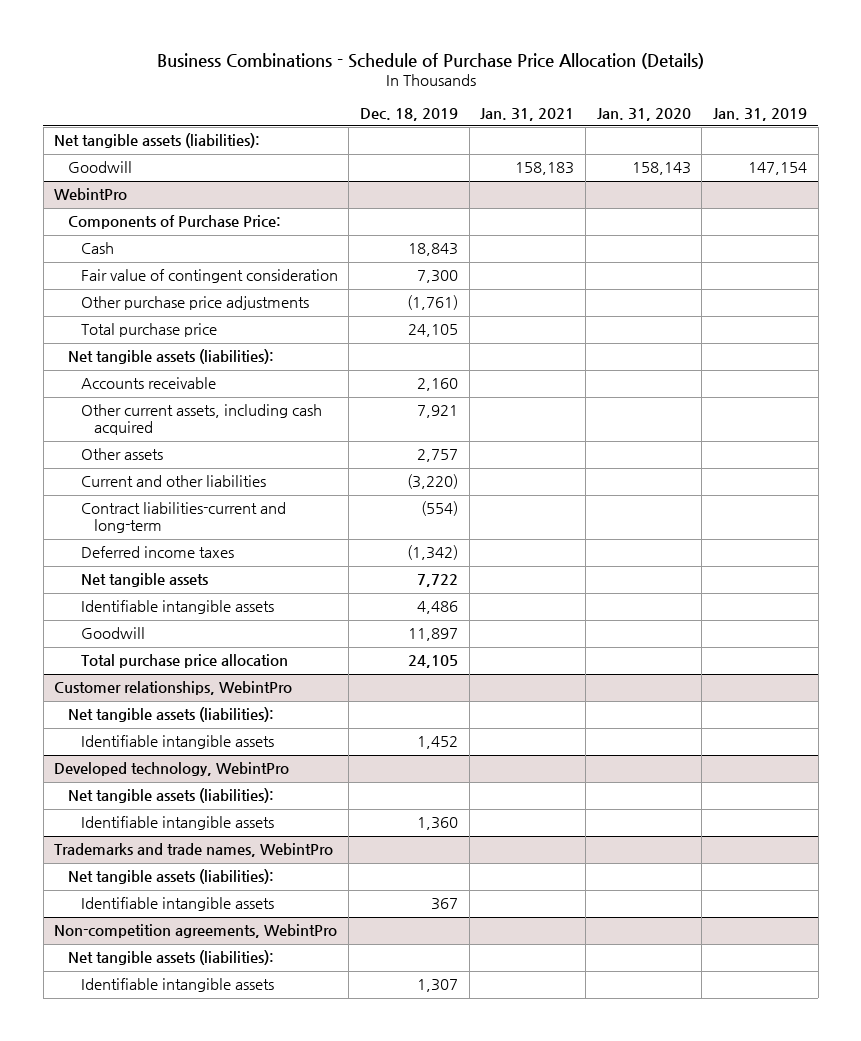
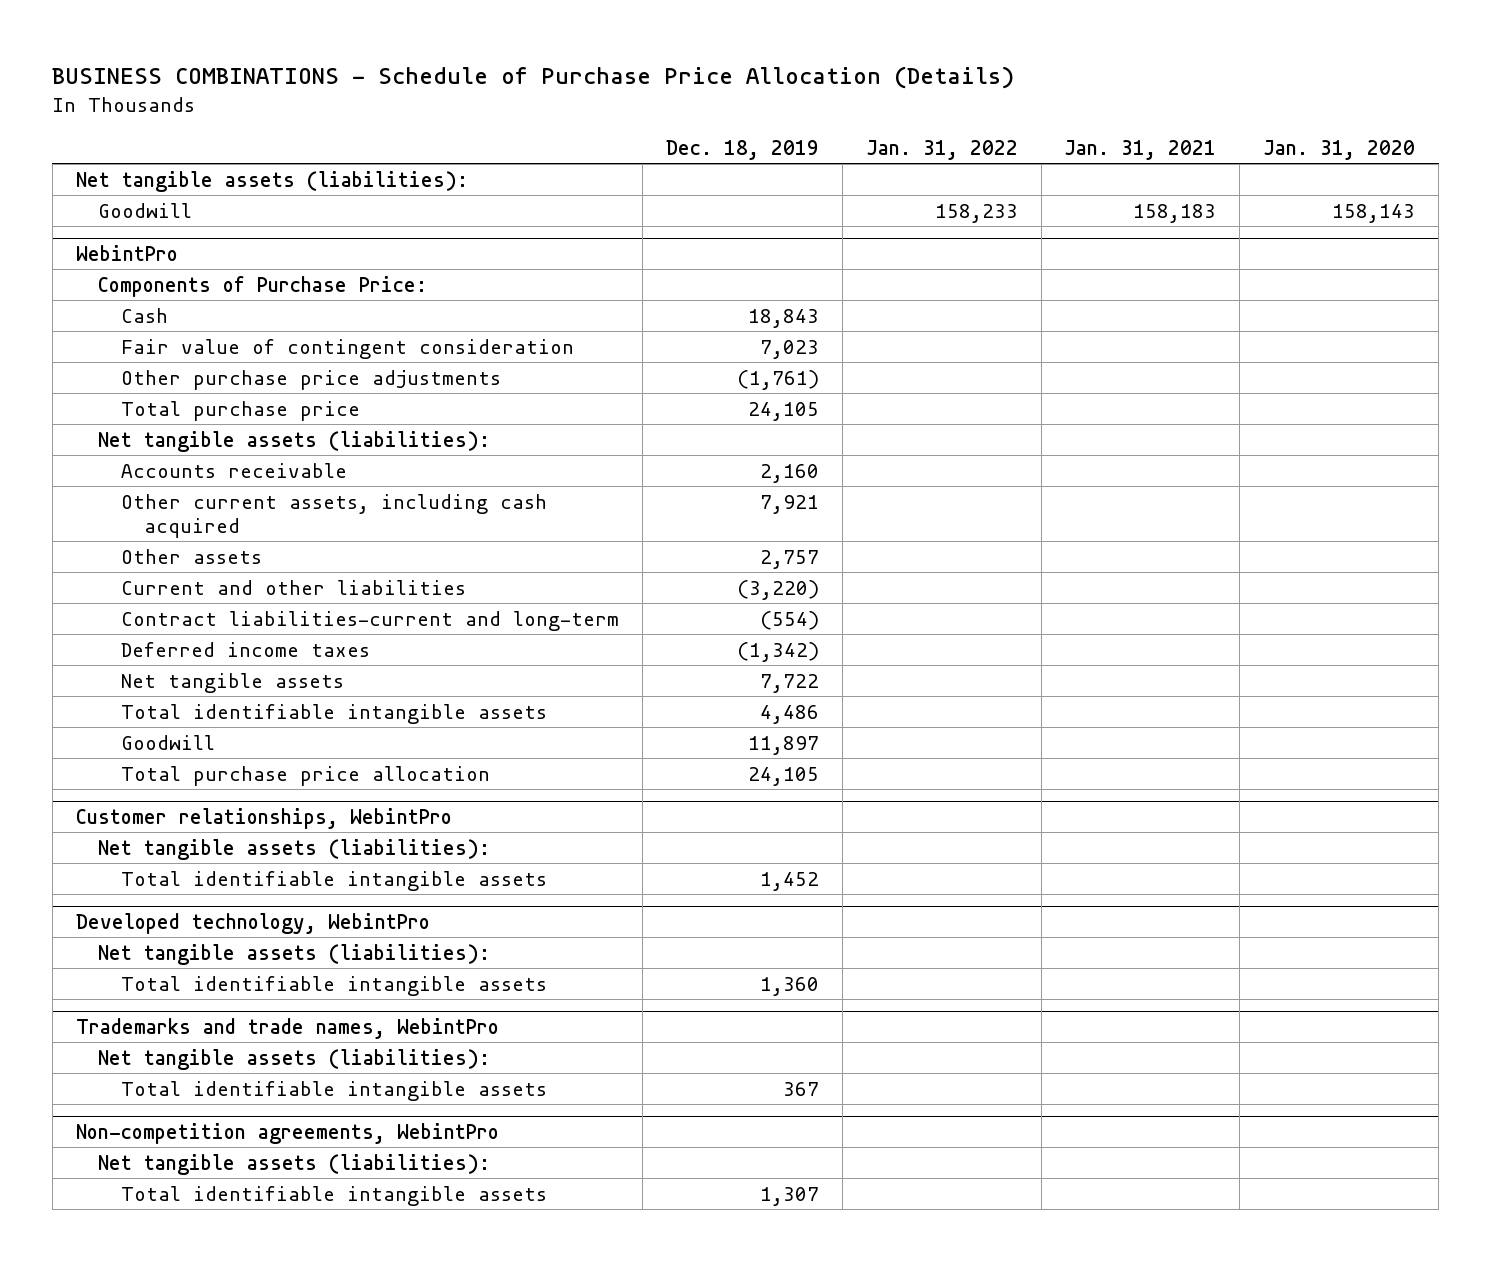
[156,52,704,69] Business Combinations - Schedule of Purchase Price Allocation (Details) -> [52,65,1015,89] BUSINESS COMBINATIONS - Schedule of Purchase Price Allocation (Details)
[712,107,807,121] Jan. 31, 2019 -> none
none -> [865,139,1018,160] Jan. 31, 2022
[416,270,458,284] 7,300 -> [759,339,819,359] 7,023
[80,600,274,615] Identifiable intangible assets -> [121,703,548,724] Total identifiable intangible assets
[80,735,274,750] Identifiable intangible assets -> [121,870,548,891] Total identifiable intangible assets
[80,816,274,831] Identifiable intangible assets -> [121,975,548,996] Total identifiable intangible assets
[80,897,274,912] Identifiable intangible assets -> [121,1080,548,1101] Total identifiable intangible assets
[80,978,274,993] Identifiable intangible assets -> [121,1185,548,1206] Total identifiable intangible assets

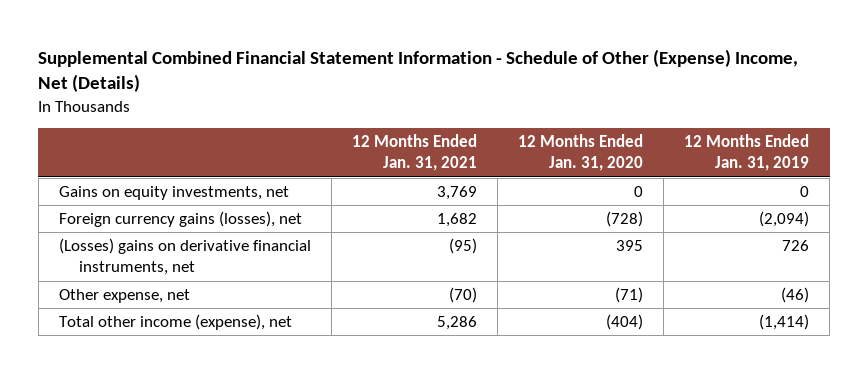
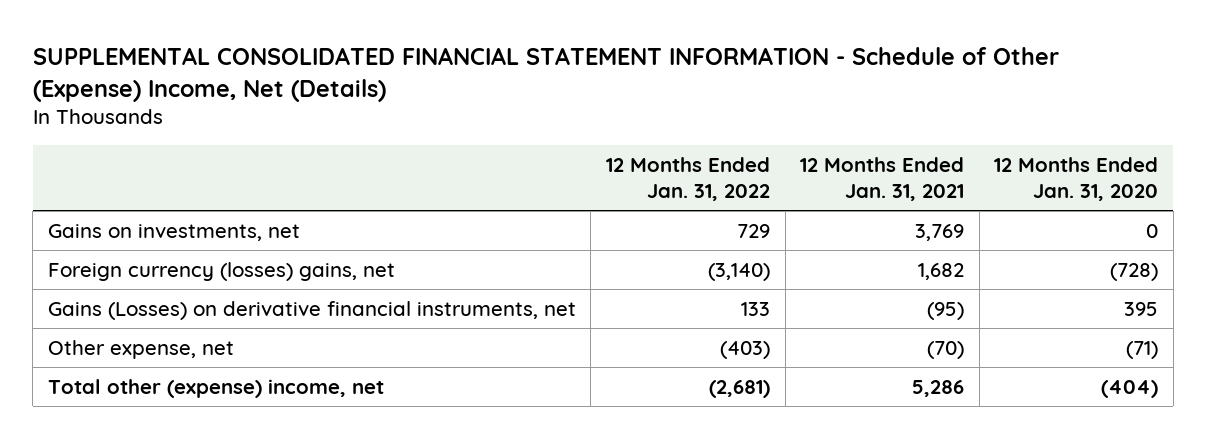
[38,48,799,93] Supplemental Combined Financial Statement Information - Schedule of Other (Expense) Income, Net (Details) -> [32,46,1059,102] SUPPLEMENTAL CONSOLIDATED FINANCIAL STATEMENT INFORMATION - Schedule of Other (Expense) Income, Net (Details)
[684,133,810,172] 12 Months Ended Jan. 31, 2019 -> none
none -> [606,156,771,202] 12 Months Ended Jan. 31, 2022
[58,185,289,200] Gains on equity investments, net -> [47,223,300,241] Gains on investments, net
[58,210,302,227] Foreign currency gains (losses), net -> [47,261,395,281] Foreign currency (losses) gains, net
[58,237,311,276] (Losses) gains on derivative financial instruments, net -> [47,300,576,320] Gains (Losses) on derivative financial instruments, net
[58,313,292,330] Total other income (expense), net -> [47,378,384,398] Total other (expense) income, net

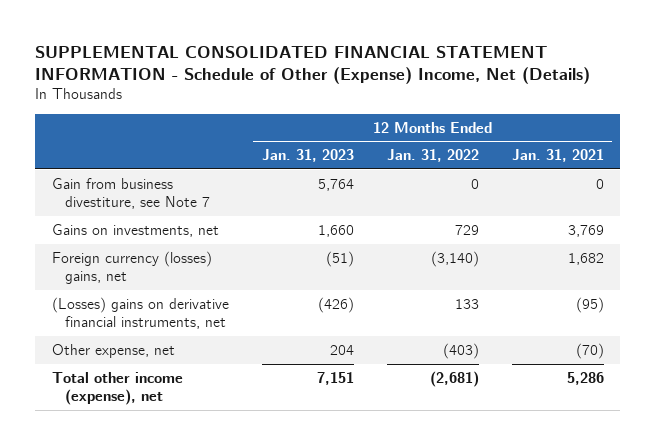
[994,156,1159,202] 12 Months Ended Jan. 31, 2020 -> none
none -> [261,149,354,163] Jan. 31, 2023
none -> [51,177,210,210] Gain from business divestiture, see Note 7
[47,300,576,320] Gains (Losses) on derivative financial instruments, net -> [51,296,229,330] (Losses) gains on derivative financial instruments, net
[47,378,384,398] Total other (expense) income, net -> [51,371,183,406] Total other income (expense), net

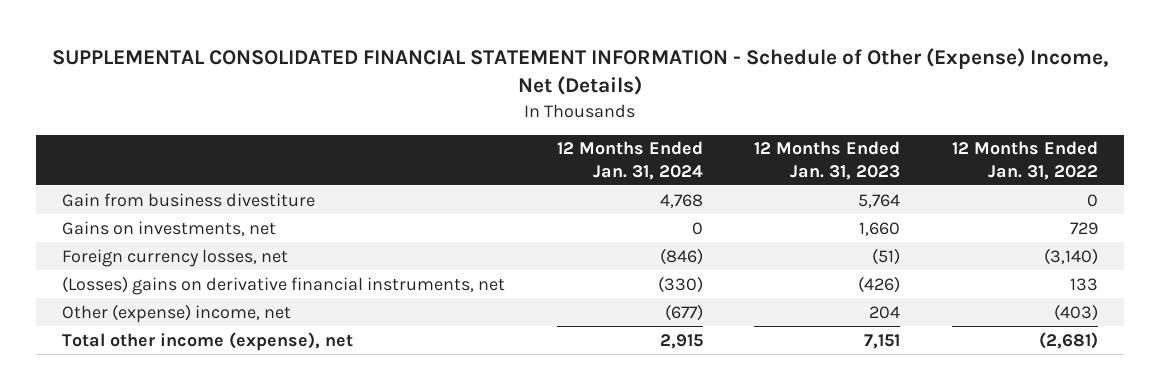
[511,149,604,163] Jan. 31, 2021 -> none
none -> [556,141,703,180] 12 Months Ended Jan. 31, 2024
[51,177,210,210] Gain from business divestiture, see Note 7 -> [61,192,315,207] Gain from business divestiture
[51,250,212,285] Foreign currency (losses) gains, net -> [61,248,288,267] Foreign currency losses, net
[51,343,175,358] Other expense, net -> [61,303,291,323] Other (expense) income, net

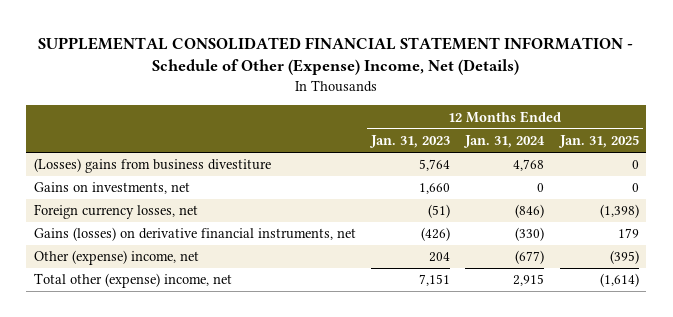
[952,141,1099,180] 12 Months Ended Jan. 31, 2022 -> none
none -> [557,135,639,149] Jan. 31, 2025
[61,192,315,207] Gain from business divestiture -> [33,158,271,174] (Losses) gains from business divestiture
[61,275,505,295] (Losses) gains on derivative financial instruments, net -> [33,227,356,242] Gains (losses) on derivative financial instruments, net
[61,331,353,351] Total other income (expense), net -> [33,273,232,289] Total other (expense) income, net

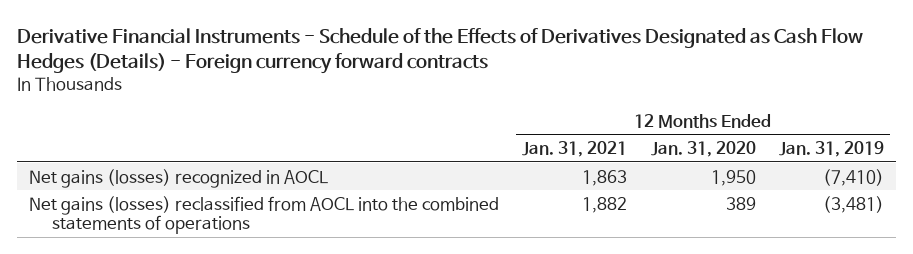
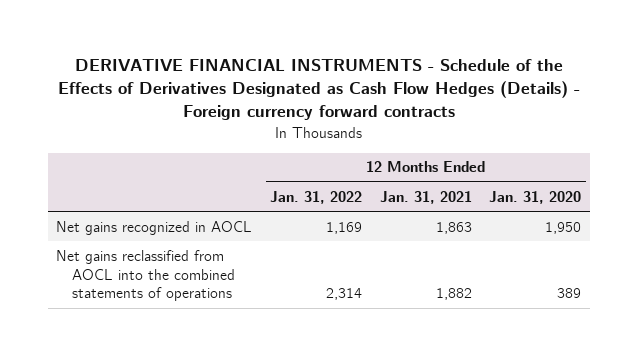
[17,27,864,75] Derivative Financial Instruments - Schedule of the Effects of Derivatives Designated as Cash Flow Hedges (Details) - Foreign currency forward contracts -> [57,58,580,121] DERIVATIVE FINANCIAL INSTRUMENTS - Schedule of the Effects of Derivatives Designated as Cash Flow Hedges (Details) - Foreign currency forward contracts
[779,140,885,157] Jan. 31, 2019 -> none
none -> [270,190,363,204] Jan. 31, 2022
[28,168,328,188] Net gains (losses) recognized in AOCL -> [56,220,253,235] Net gains recognized in AOCL
[28,195,499,234] Net gains (losses) reclassified from AOCL into the combined statements of operations -> [56,249,236,302] Net gains reclassified from AOCL into the combined statements of operations

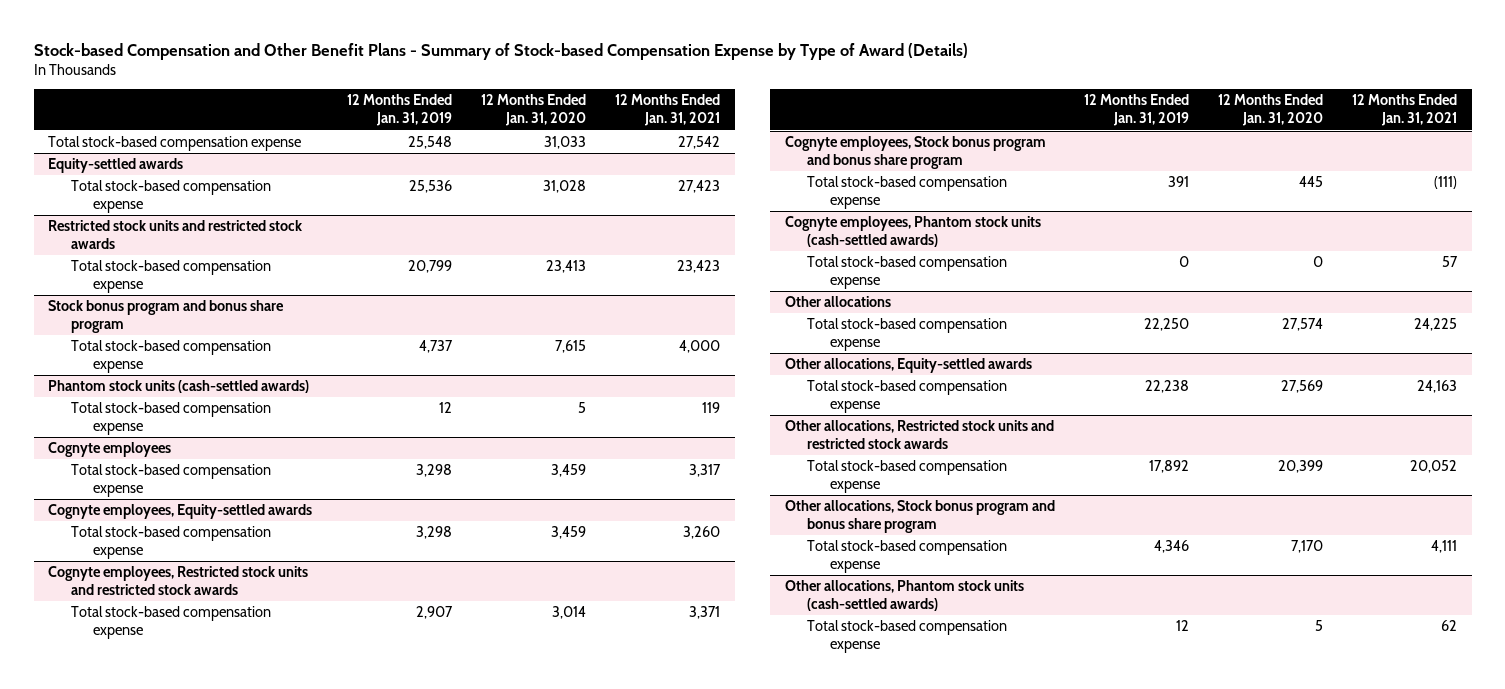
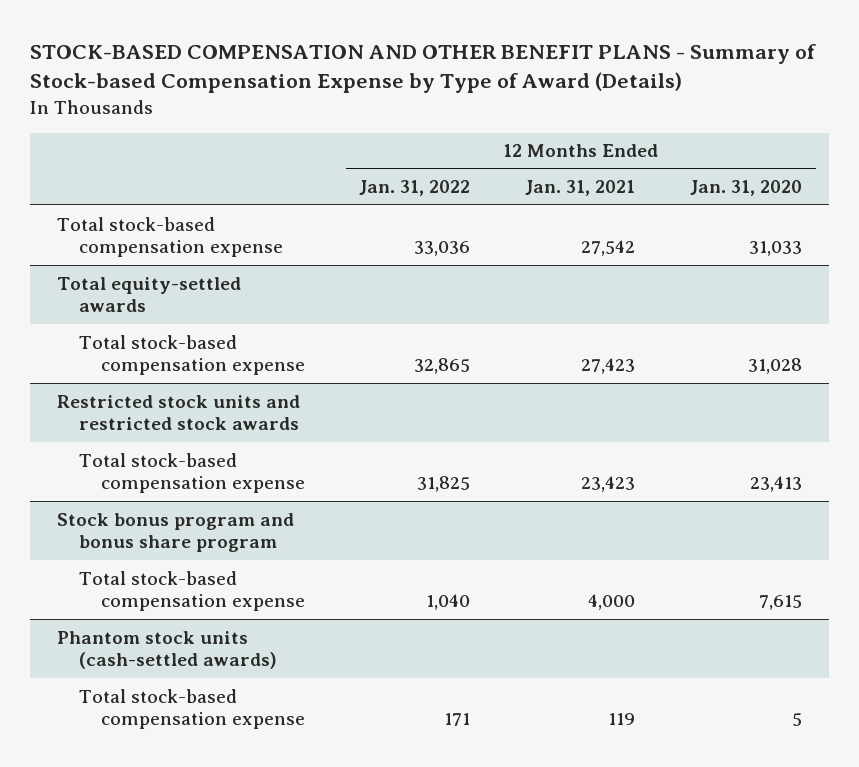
[33,42,968,60] Stock-based Compensation and Other Benefit Plans - Summary of Stock-based Compensation Expense by Type of Award (Details) -> [29,44,816,94] STOCK-BASED COMPENSATION AND OTHER BENEFIT PLANS - Summary of Stock-based Compensation Expense by Type of Award (Details)
[347,94,453,127] 12 Months Ended Jan. 31, 2019 -> none
none -> [359,180,471,197] Jan. 31, 2022
[48,158,184,174] Equity-settled awards -> [57,276,242,313] Total equity-settled awards
[48,442,172,458] Cognyte employees -> none
[70,464,271,498] Total stock-based compensation expense -> none
[48,504,313,520] Cognyte employees, Equity-settled awards -> none
[70,526,271,560] Total stock-based compensation expense -> none
[48,566,309,596] Cognyte employees, Restricted stock units and restricted stock awards -> none
[70,606,271,640] Total stock-based compensation expense -> none
[784,136,1046,170] Cognyte employees, Stock bonus program and bonus share program -> none
[807,176,1008,210] Total stock-based compensation expense -> none
[784,216,1041,248] Cognyte employees, Phantom stock units (cash-settled awards) -> none
[807,256,1008,290] Total stock-based compensation expense -> none
[784,296,891,308] Other allocations -> none
[807,318,1008,352] Total stock-based compensation expense -> none
[784,358,1032,374] Other allocations, Equity-settled awards -> none
[807,380,1008,414] Total stock-based compensation expense -> none
[784,420,1054,450] Other allocations, Restricted stock units and restricted stock awards -> none
[807,460,1008,494] Total stock-based compensation expense -> none
[784,500,1055,534] Other allocations, Stock bonus program and bonus share program -> none
[807,540,1008,574] Total stock-based compensation expense -> none
[784,580,1024,612] Other allocations, Phantom stock units (cash-settled awards) -> none
[807,620,1008,654] Total stock-based compensation expense -> none

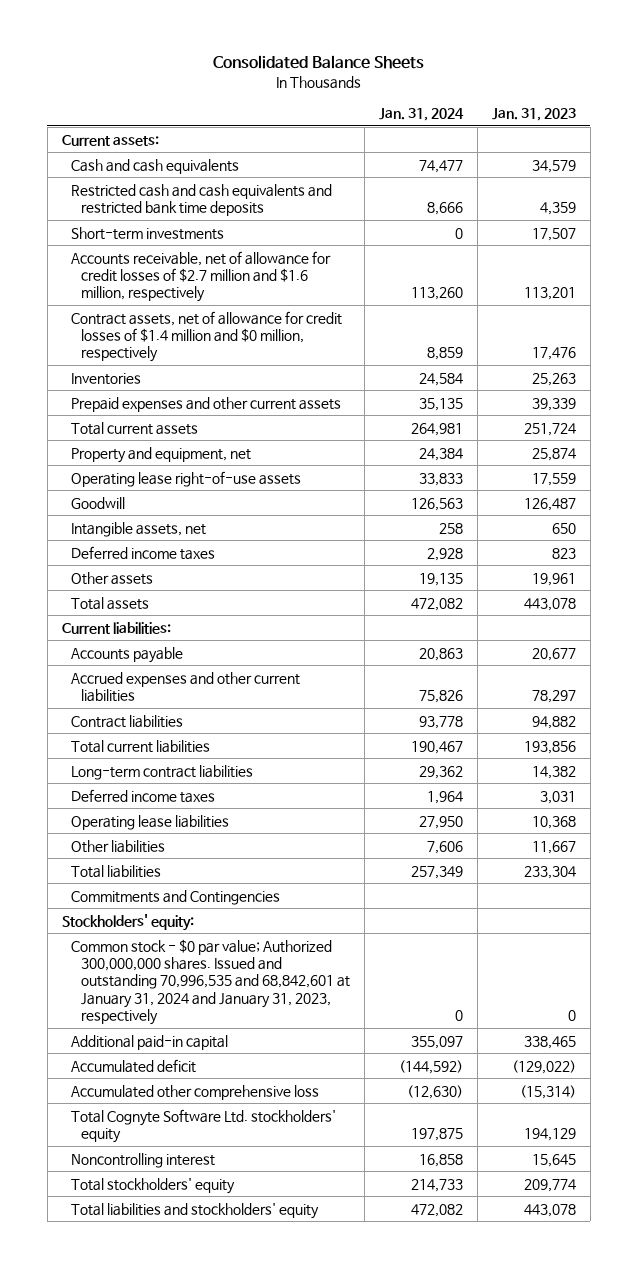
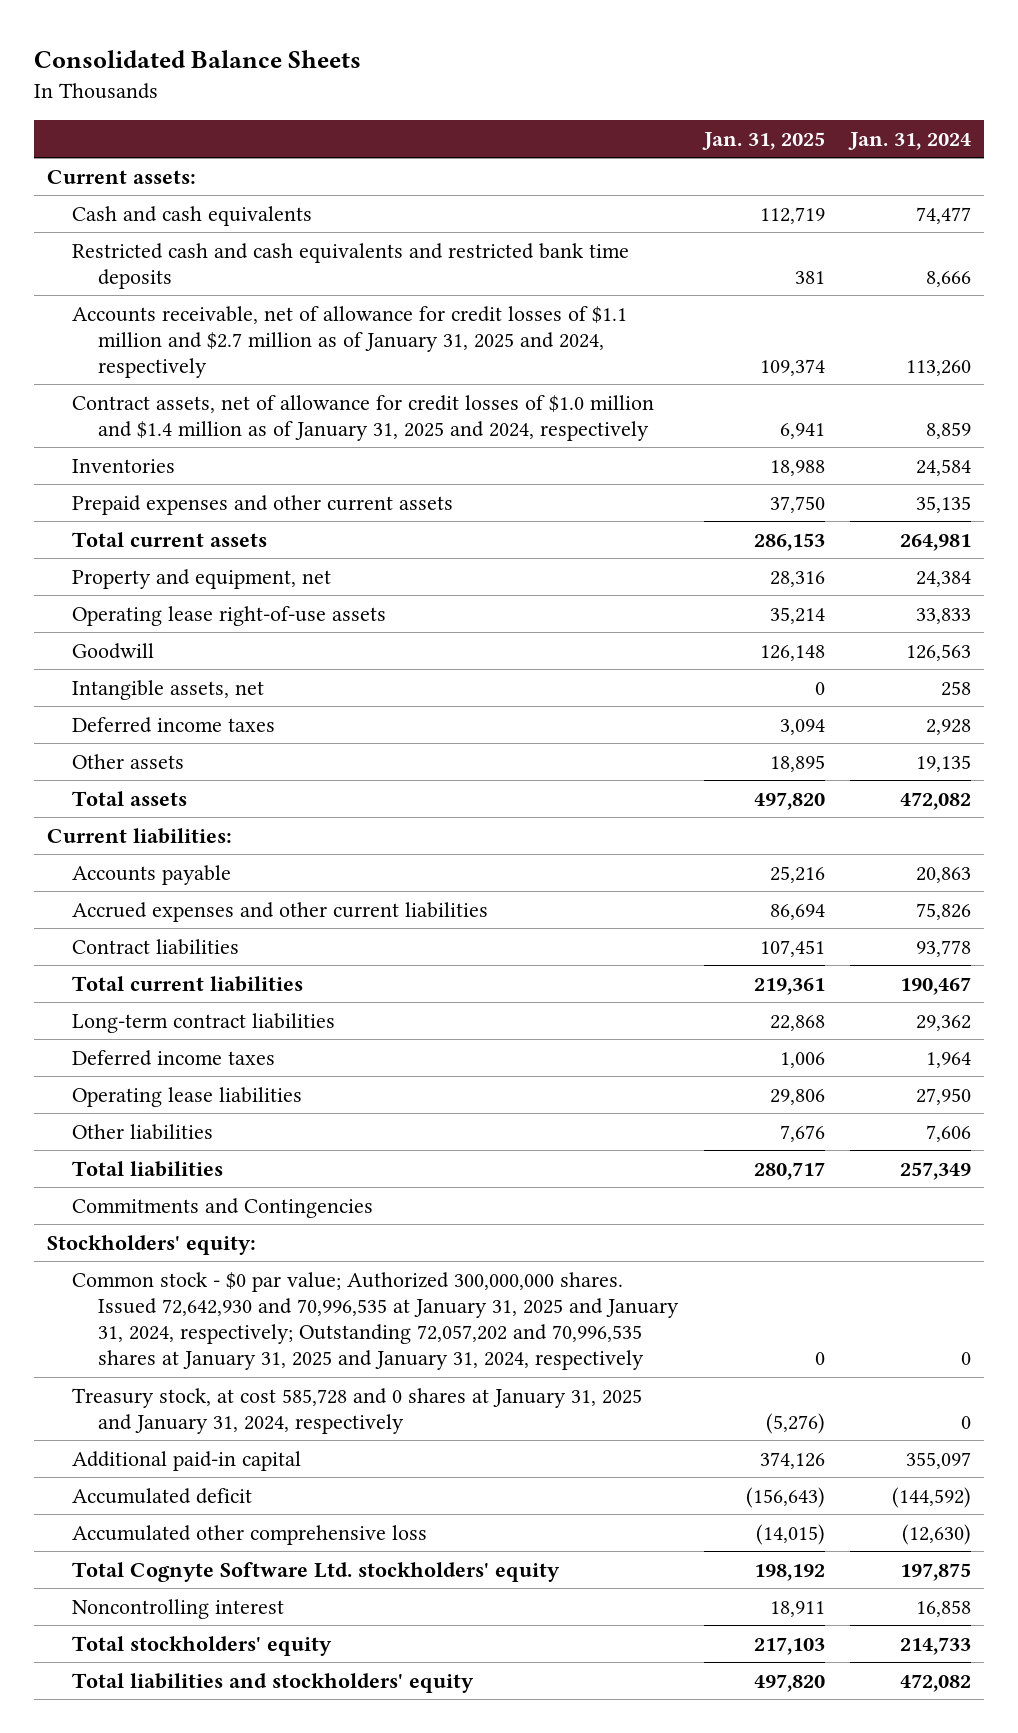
[491,108,576,122] Jan. 31, 2023 -> none
none -> [701,132,825,151] Jan. 31, 2025
[71,226,225,240] Short-term investments -> none
[71,250,332,303] Accounts receivable, net of allowance for credit losses of $2.7 million and $1.6 million, respectively -> [72,305,628,379] Accounts receivable, net of allowance for credit losses of $1.1 million and $2.7 million as of January 31, 2025 and 2024, respectively
[71,310,343,363] Contract assets, net of allowance for credit losses of $1.4 million and $0 million, respectively -> [72,394,655,441] Contract assets, net of allowance for credit losses of $1.0 million and $1.4 million as of January 31, 2025 and 2024, respectively
[71,938,351,1026] Common stock - $0 par value; Authorized 300,000,000 shares. Issued and outstanding 70,996,535 and 68,842,601 at January 31, 2024 and January 31, 2023, respectively -> [72,1271,679,1371] Common stock - $0 par value; Authorized 300,000,000 shares. Issued 72,642,930 and 70,996,535 at January 31, 2025 and January 31, 2024, respectively; Outstanding 72,057,202 and 70,996,535 shares at January 31, 2025 and January 31, 2024, respectively
none -> [72,1387,643,1434] Treasury stock, at cost 585,728 and 0 shares at January 31, 2025 and January 31, 2024, respectively

